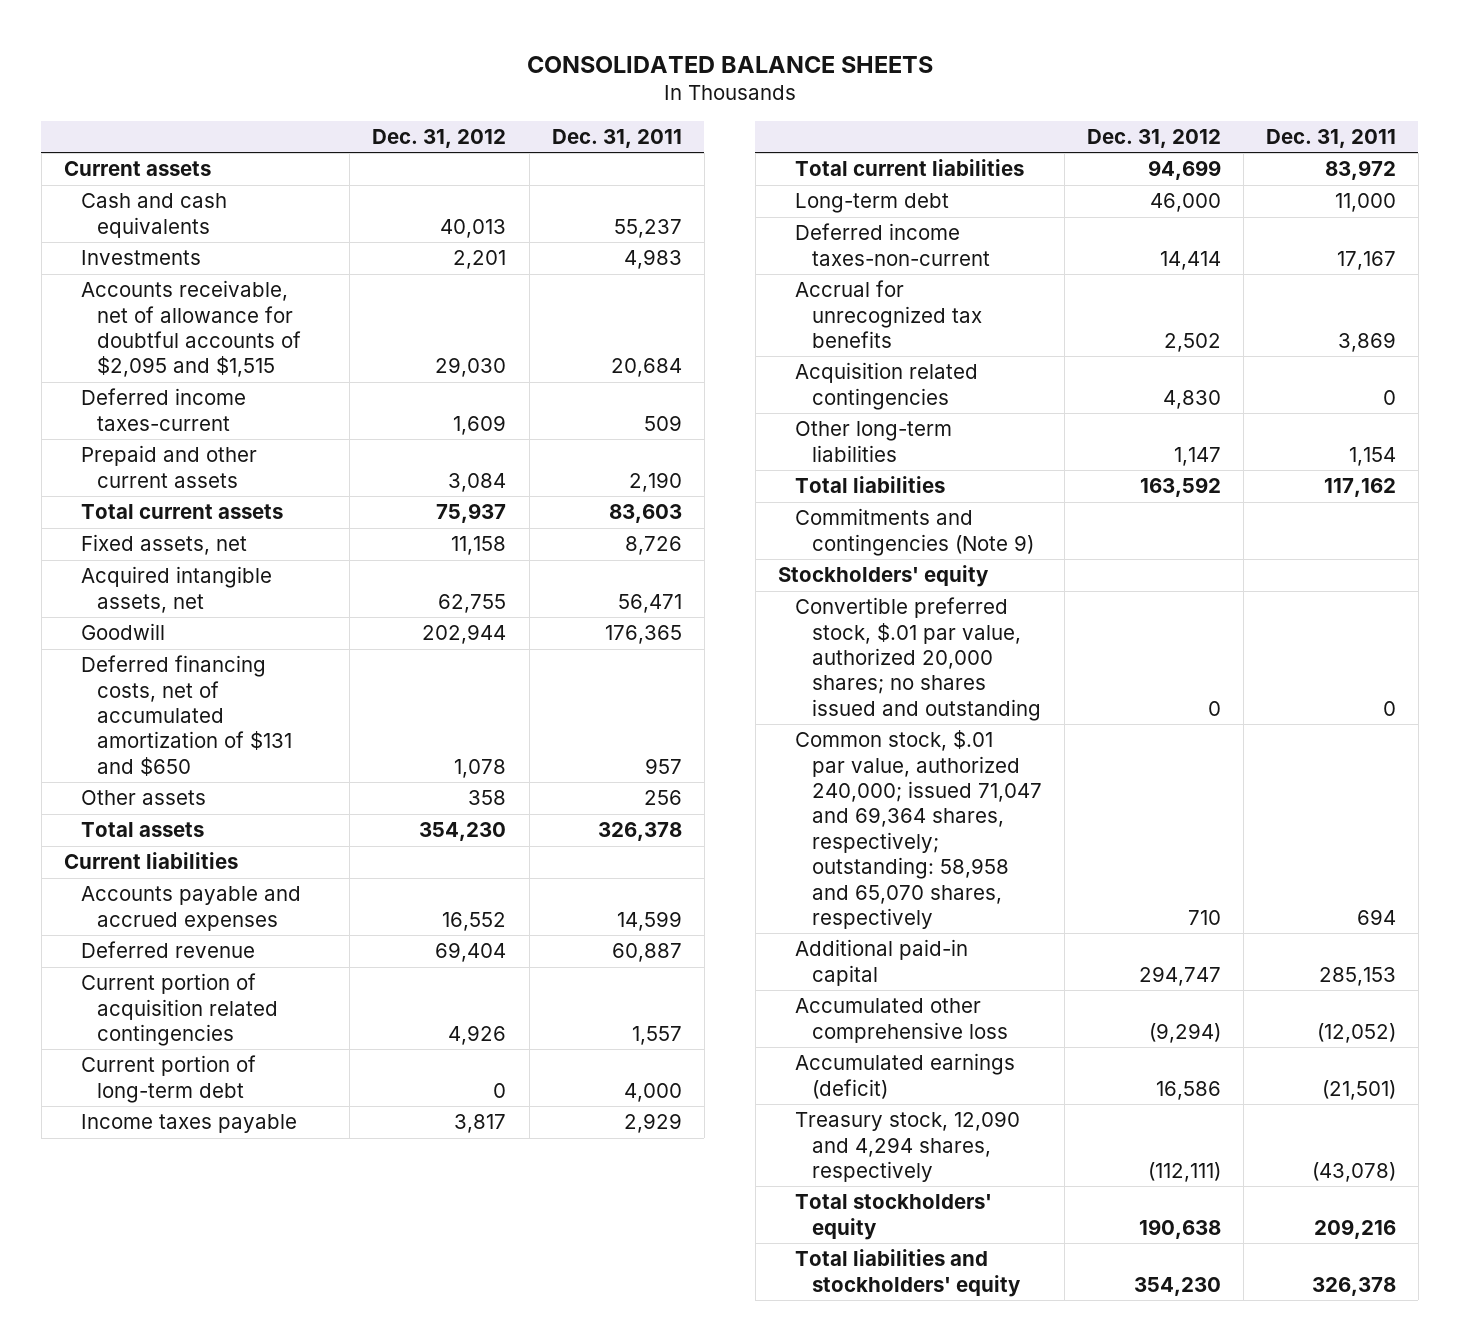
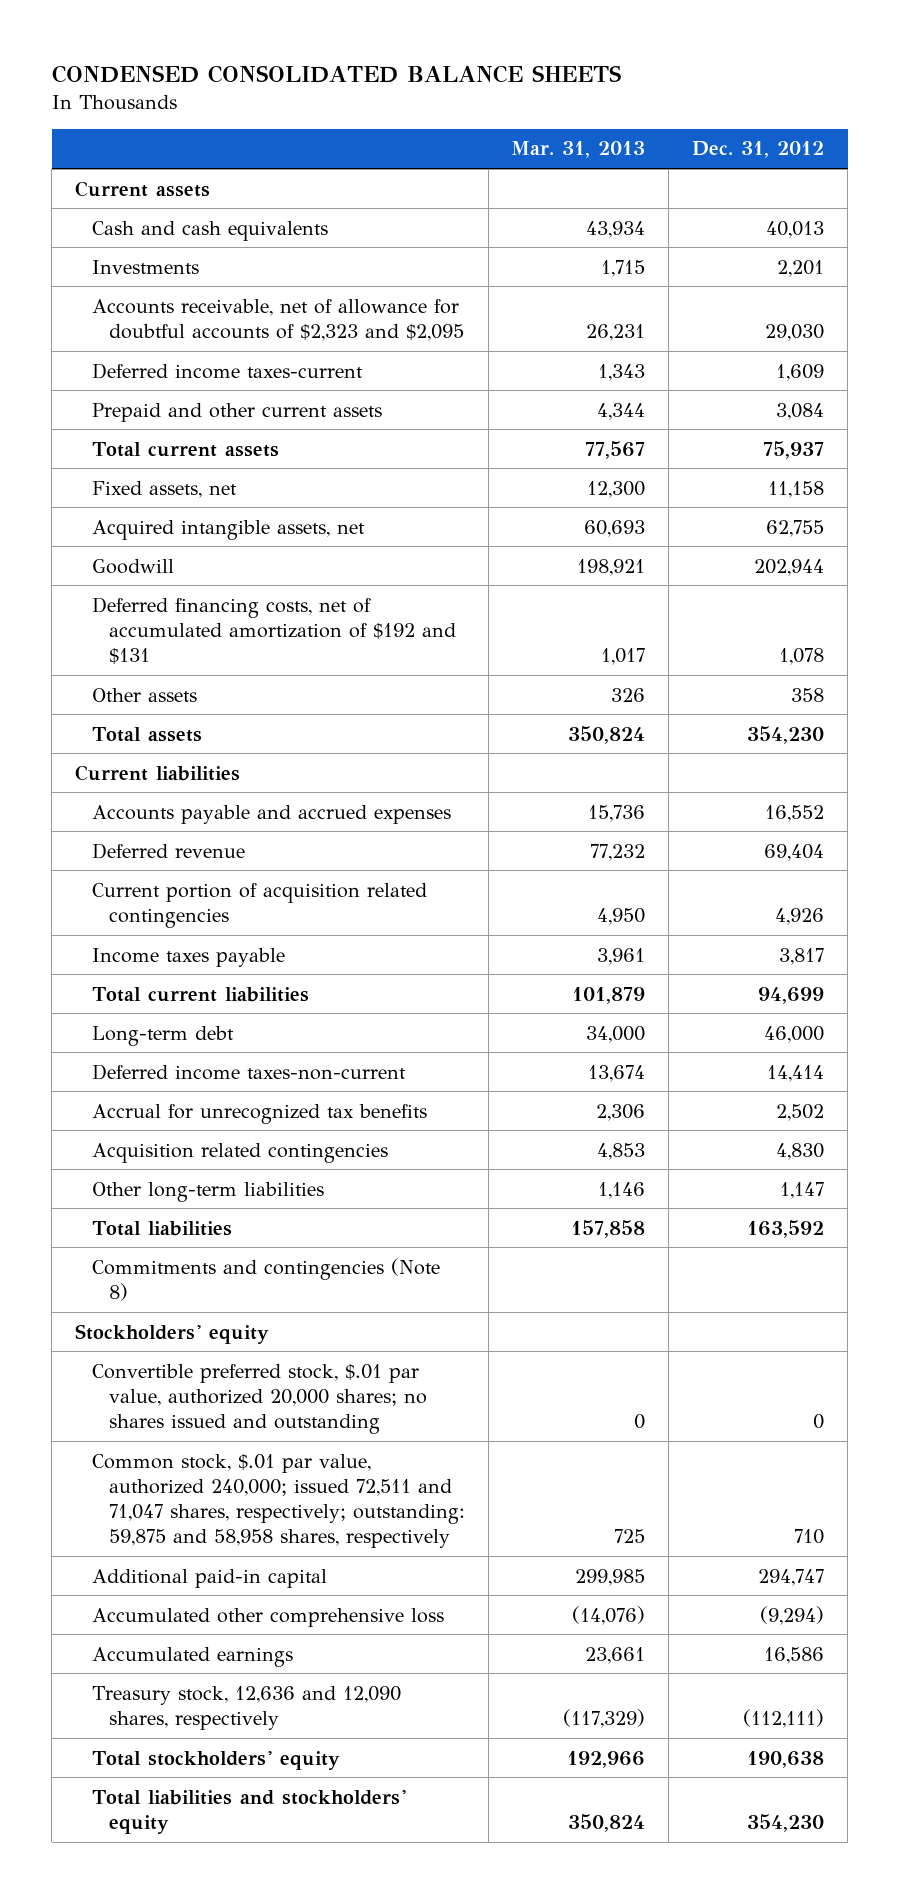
[526,55,933,73] CONSOLIDATED BALANCE SHEETS -> [51,65,621,84] CONDENSED CONSOLIDATED BALANCE SHEETS
[551,129,682,149] Dec. 31, 2011 -> none
none -> [511,141,646,159] Mar. 31, 2013
[80,280,302,378] Accounts receivable, net of allowance for doubtful accounts of $2,095 and $1,515 -> [91,298,464,341] Accounts receivable, net of allowance for doubtful accounts of $2,323 and $2,095
[80,655,293,776] Deferred financing costs, net of accumulated amortization of $131 and $650 -> [91,596,456,664] Deferred financing costs, net of accumulated amortization of $192 and $131
[80,1055,256,1103] Current portion of long-term debt -> none
[794,508,1034,556] Commitments and contingencies (Note 9) -> [91,1257,440,1301] Commitments and contingencies (Note 8)
[794,730,1042,929] Common stock, $.01 par value, authorized 240,000; issued 71,047 and 69,364 shares, respectively; outstanding: 58,958 and 65,070 shares, respectively -> [91,1453,465,1548] Common stock, $.01 par value, authorized 240,000; issued 72,511 and 71,047 shares, respectively; outstanding: 59,875 and 58,958 shares, respectively
[794,1053,1015,1099] Accumulated earnings (deficit) -> [91,1646,293,1667] Accumulated earnings
[794,1111,1020,1183] Treasury stock, 12,090 and 4,294 shares, respectively -> [91,1685,401,1730] Treasury stock, 12,636 and 12,090 shares, respectively

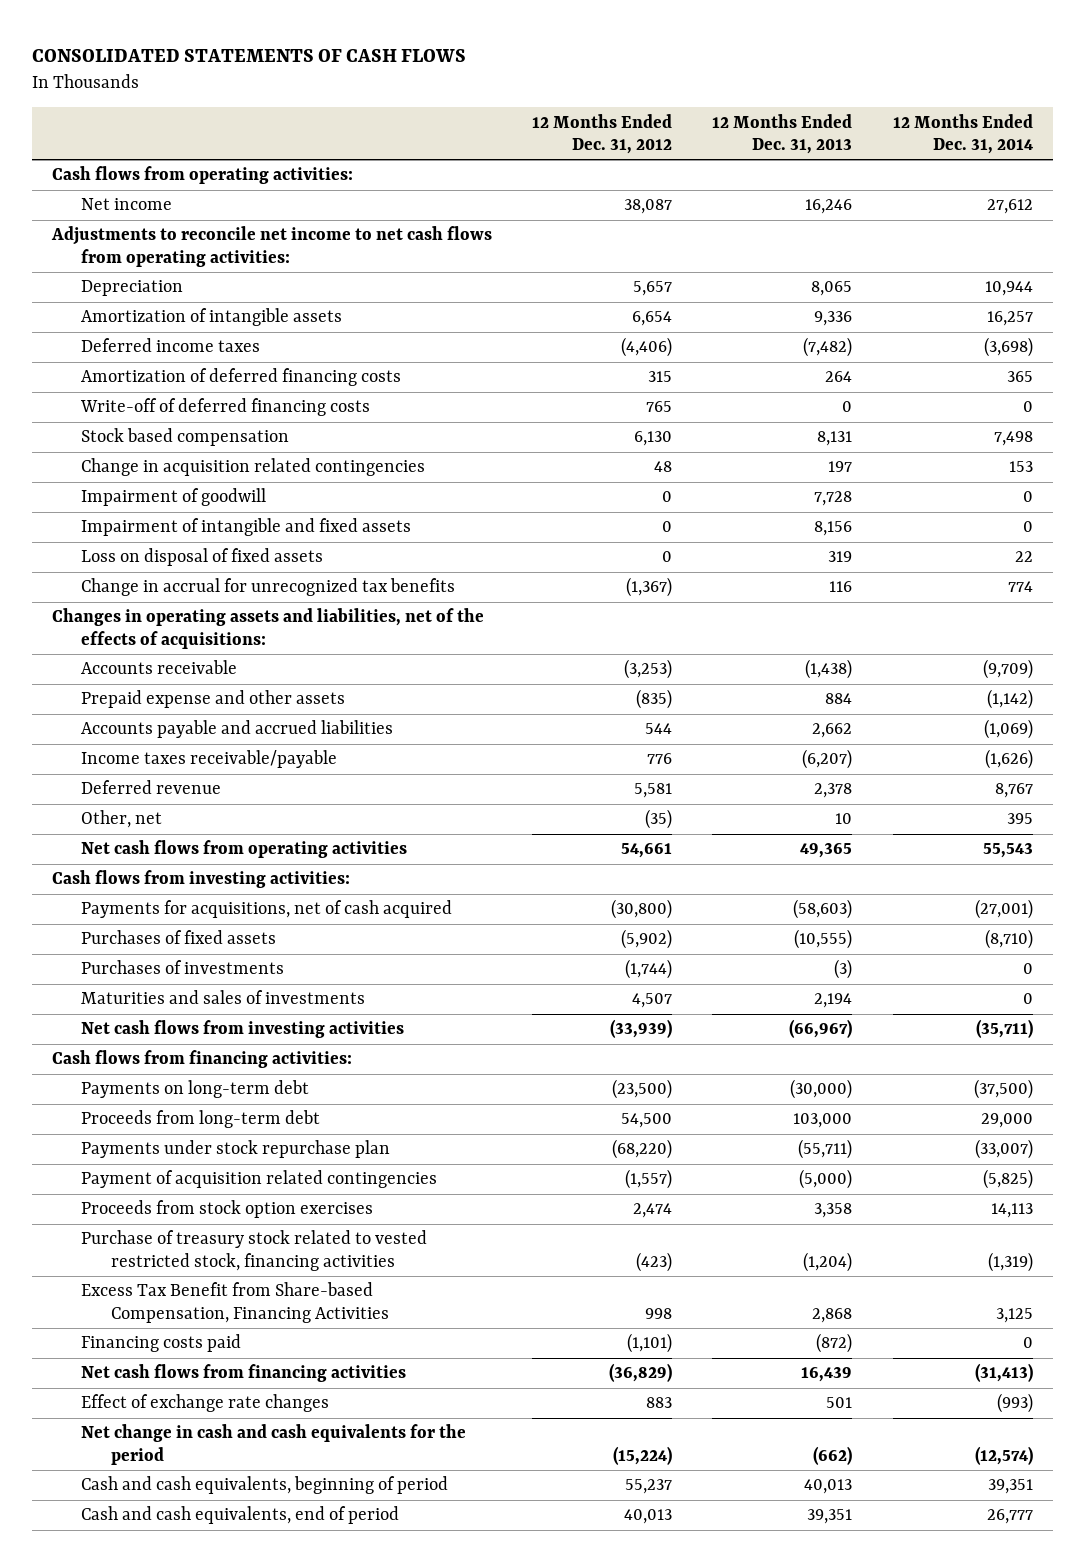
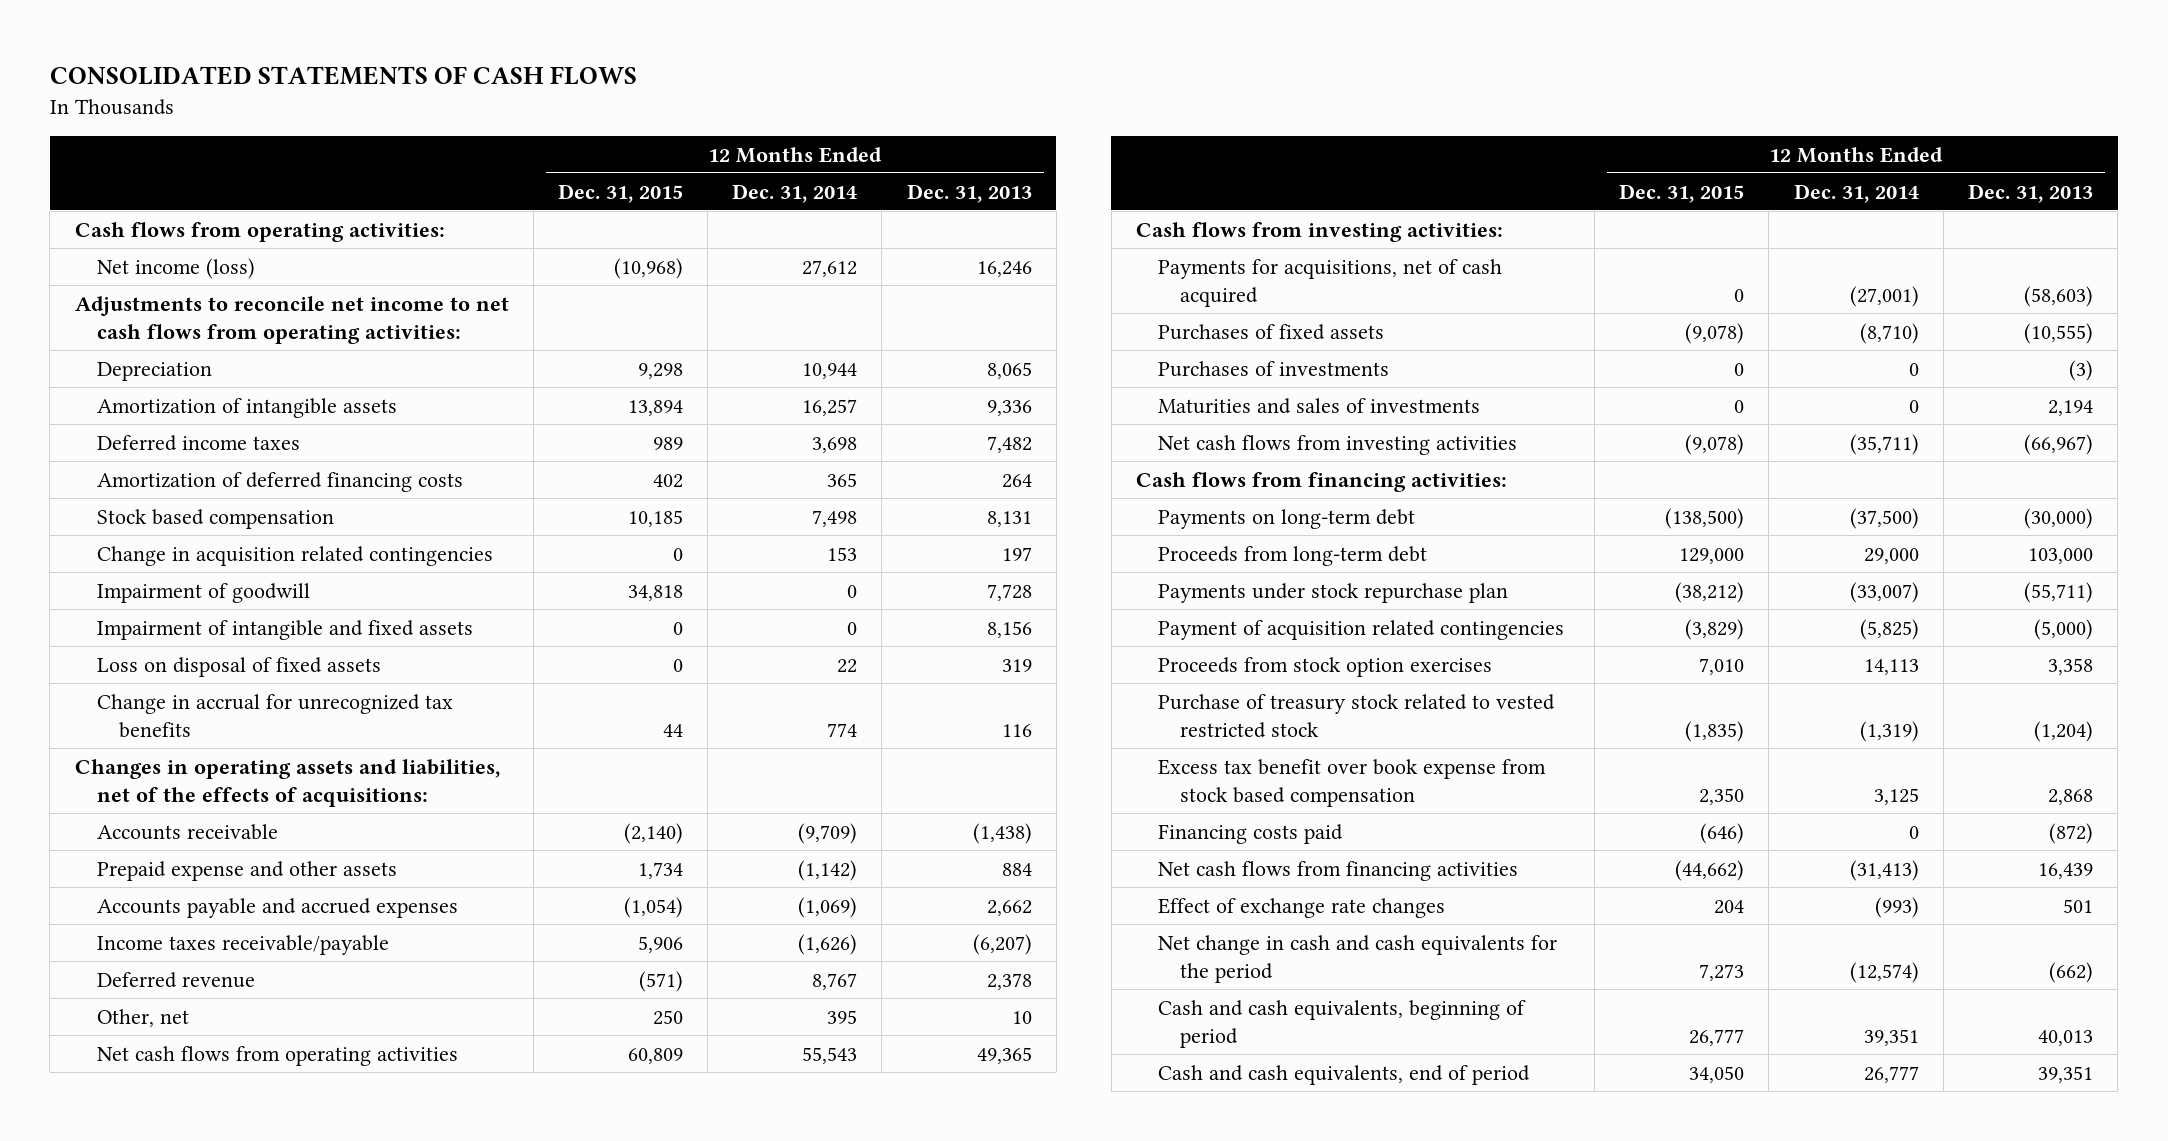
[532,113,673,155] 12 Months Ended Dec. 31, 2012 -> none
none -> [557,183,683,203] Dec. 31, 2015
[81,198,173,211] Net income -> [96,257,255,279] Net income (loss)
[803,337,853,358] (7,482) -> [986,435,1032,453] 7,482
[983,337,1033,358] (3,698) -> [812,436,858,453] 3,698
[80,398,371,417] Write-off of deferred financing costs -> none
[81,720,394,739] Accounts payable and accrued liabilities -> [96,897,458,918] Accounts payable and accrued expenses
[81,1230,428,1271] Purchase of treasury stock related to vested restricted stock, financing activities -> [1158,693,1556,738] Purchase of treasury stock related to vested restricted stock
[81,1282,390,1323] Excess Tax Benefit from Share-based Compensation, Financing Activities -> [1158,758,1547,807] Excess tax benefit over book expense from stock based compensation

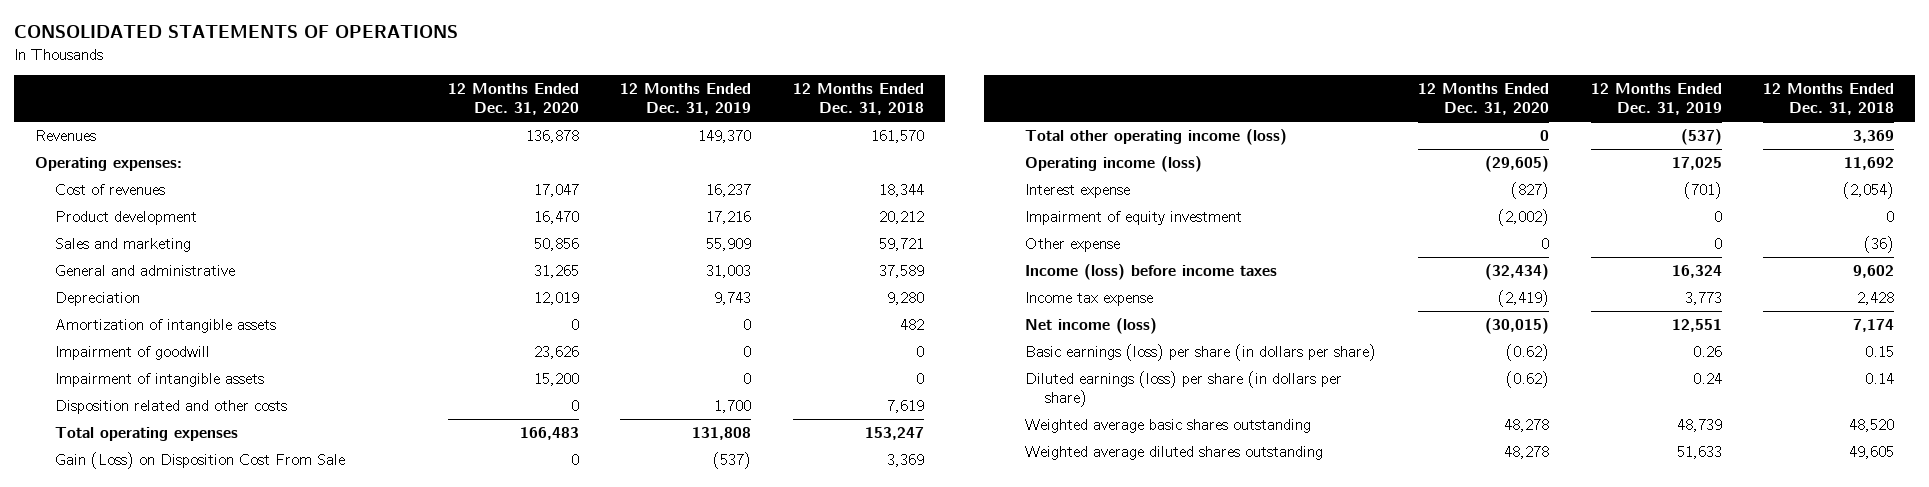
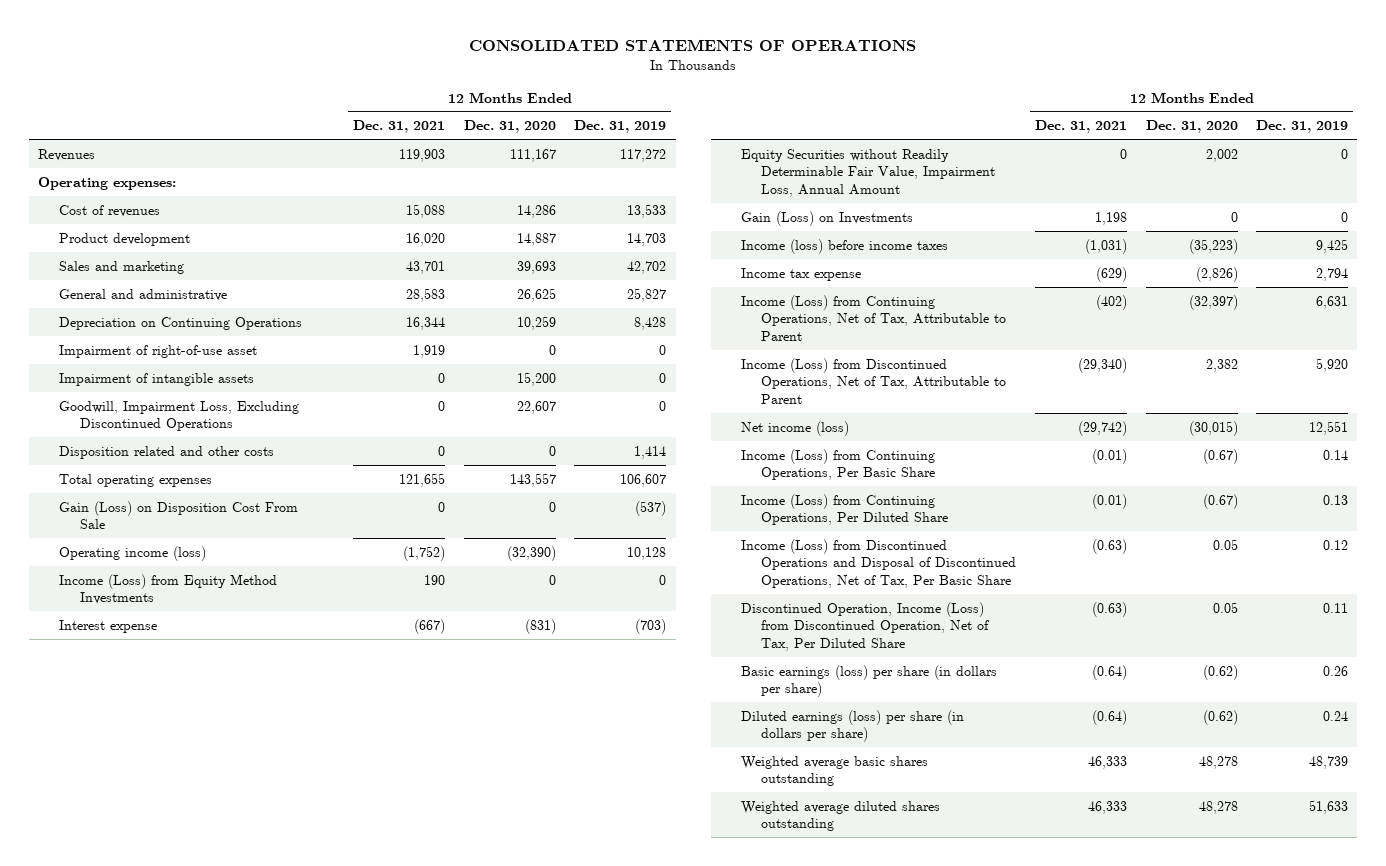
[793,83,925,116] 12 Months Ended Dec. 31, 2018 -> none
none -> [353,120,446,134] Dec. 31, 2021
[525,130,579,144] 136,878 -> [509,148,556,162] 111,167
[698,130,752,144] 149,370 -> [620,148,667,162] 117,272
[54,292,140,307] Depreciation -> none
[54,319,276,334] Amortization of intangible assets -> none
[54,346,210,361] Impairment of goodwill -> none
[533,184,579,198] 17,047 -> [516,204,556,218] 14,286
[706,184,752,198] 16,237 -> [627,203,667,218] 13,533
[533,211,579,225] 16,470 -> [516,232,556,246] 14,887
[706,211,752,225] 17,216 -> [627,232,667,246] 14,703
[533,238,579,252] 50,856 -> [516,260,556,274] 39,693
[706,238,752,252] 55,909 -> [627,260,667,274] 42,702
[533,265,579,279] 31,265 -> [516,287,556,302] 26,625
[706,265,752,279] 31,003 -> [627,287,667,302] 25,827
none -> [58,316,302,330] Depreciation on Continuing Operations
none -> [58,344,257,358] Impairment of right-of-use asset
none -> [58,400,299,432] Goodwill, Impairment Loss, Excluding Discontinued Operations
[714,400,752,414] 1,700 -> [634,445,667,459] 1,414
[519,427,579,441] 166,483 -> [509,472,556,487] 143,557
[692,427,752,441] 131,808 -> [620,473,667,487] 106,607
[1024,129,1287,146] Total other operating income (loss) -> none
[1024,211,1242,226] Impairment of equity investment -> none
[1024,238,1120,253] Other expense -> none
[1484,156,1549,173] (29,605) -> [506,545,556,561] (32,390)
[1671,157,1722,171] 17,025 -> [627,546,667,560] 10,128
none -> [58,573,277,605] Income (Loss) from Equity Method Investments
[1510,182,1549,200] (827) -> [524,618,556,634] (831)
[1683,182,1722,200] (701) -> [635,618,667,634] (703)
none -> [740,148,996,197] Equity Securities without Readily Determinable Fair Value, Impairment Loss, Annual Amount
none -> [740,210,913,226] Gain (Loss) on Investments
[1484,264,1549,281] (32,434) -> [1188,238,1238,254] (35,223)
[1671,265,1722,279] 16,324 -> [1316,238,1349,253] 9,425
[1497,290,1549,308] (2,419) -> [1195,266,1238,282] (2,826)
[1684,292,1722,306] 3,773 -> [1316,267,1349,281] 2,794
none -> [740,294,1007,341] Income (Loss) from Continuing Operations, Net of Tax, Attributable to Parent
none -> [740,357,1007,404] Income (Loss) from Discontinued Operations, Net of Tax, Attributable to Parent
none -> [740,448,936,481] Income (Loss) from Continuing Operations, Per Basic Share
none -> [740,493,949,526] Income (Loss) from Continuing Operations, Per Diluted Share
none -> [740,538,1017,588] Income (Loss) from Discontinued Operations and Disposal of Discontinued Operations, Net of Tax, Per Basic Share
none -> [740,601,990,651] Discontinued Operation, Income (Loss) from Discontinued Operation, Net of Tax, Per Diluted Share

